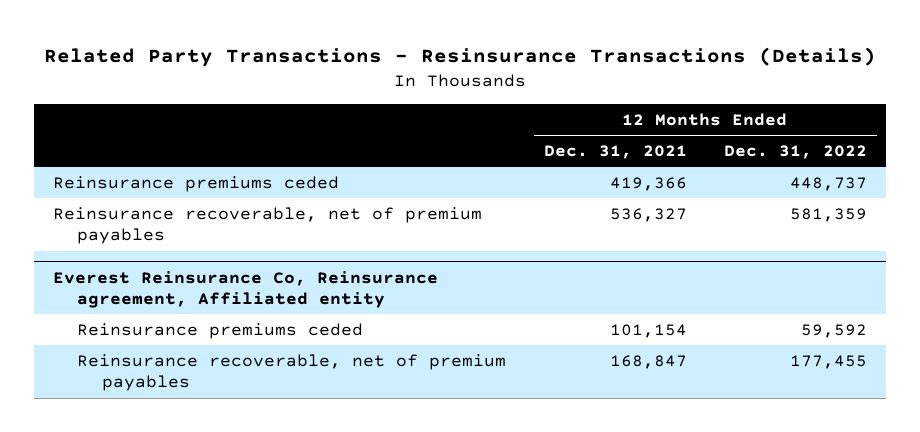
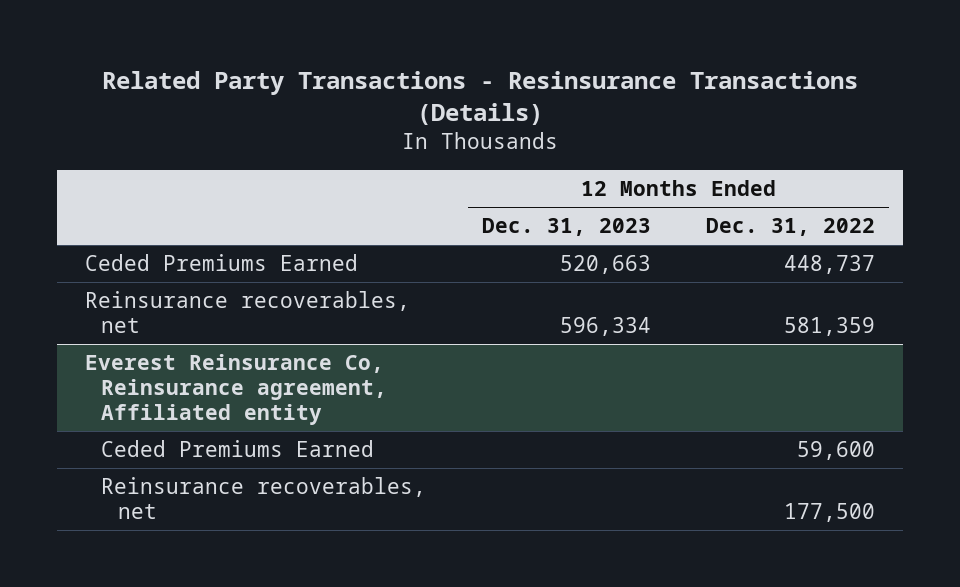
[543,145,687,160] Dec. 31, 2021 -> none
none -> [481,218,651,237] Dec. 31, 2023
[52,175,339,192] Reinsurance premiums ceded -> [84,253,358,271] Ceded Premiums Earned
[52,206,482,245] Reinsurance recoverable, net of premium payables -> [84,290,410,334] Reinsurance recoverables, net
[77,322,364,339] Reinsurance premiums ceded -> [101,439,375,457] Ceded Premiums Earned
[801,323,868,338] 59,592 -> [797,440,876,460] 59,600
[77,353,507,392] Reinsurance recoverable, net of premium payables -> [101,476,427,520] Reinsurance recoverables, net
[790,354,868,369] 177,455 -> [784,503,876,523] 177,500

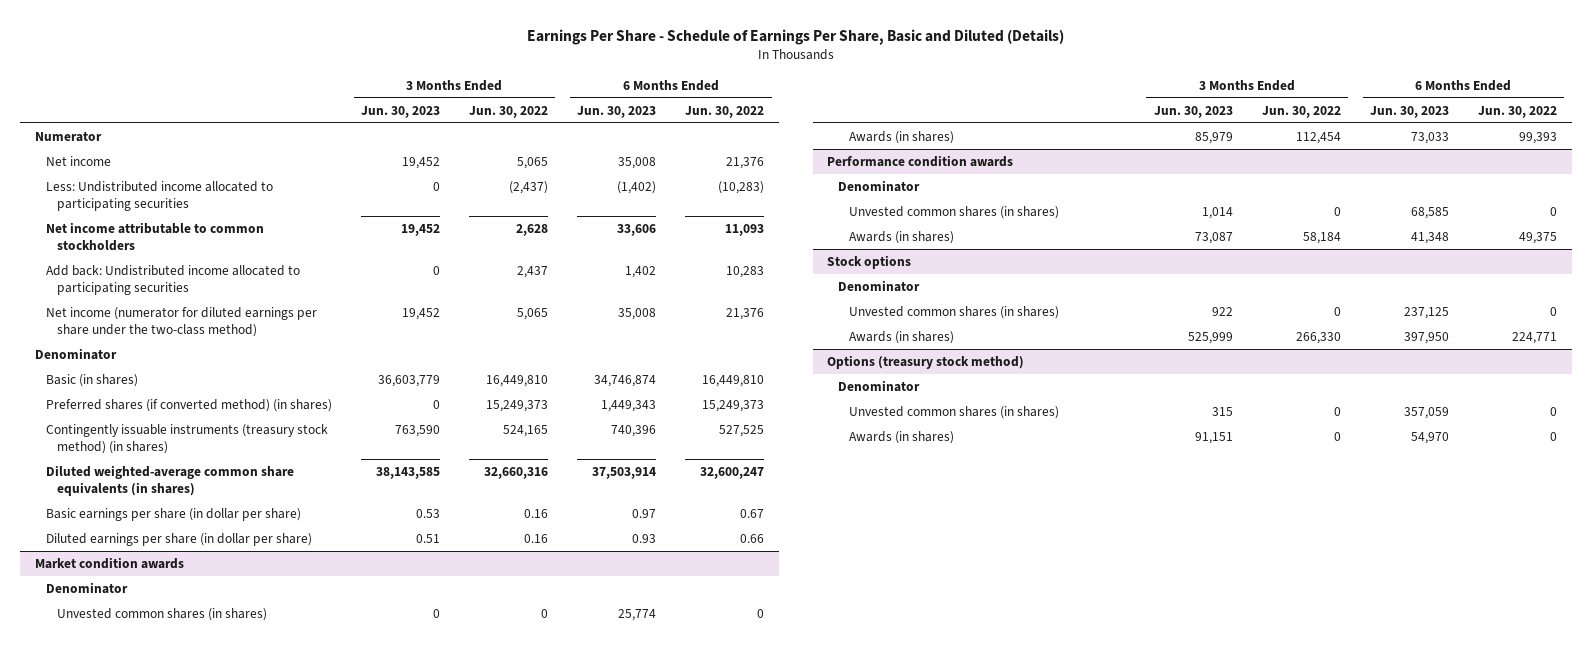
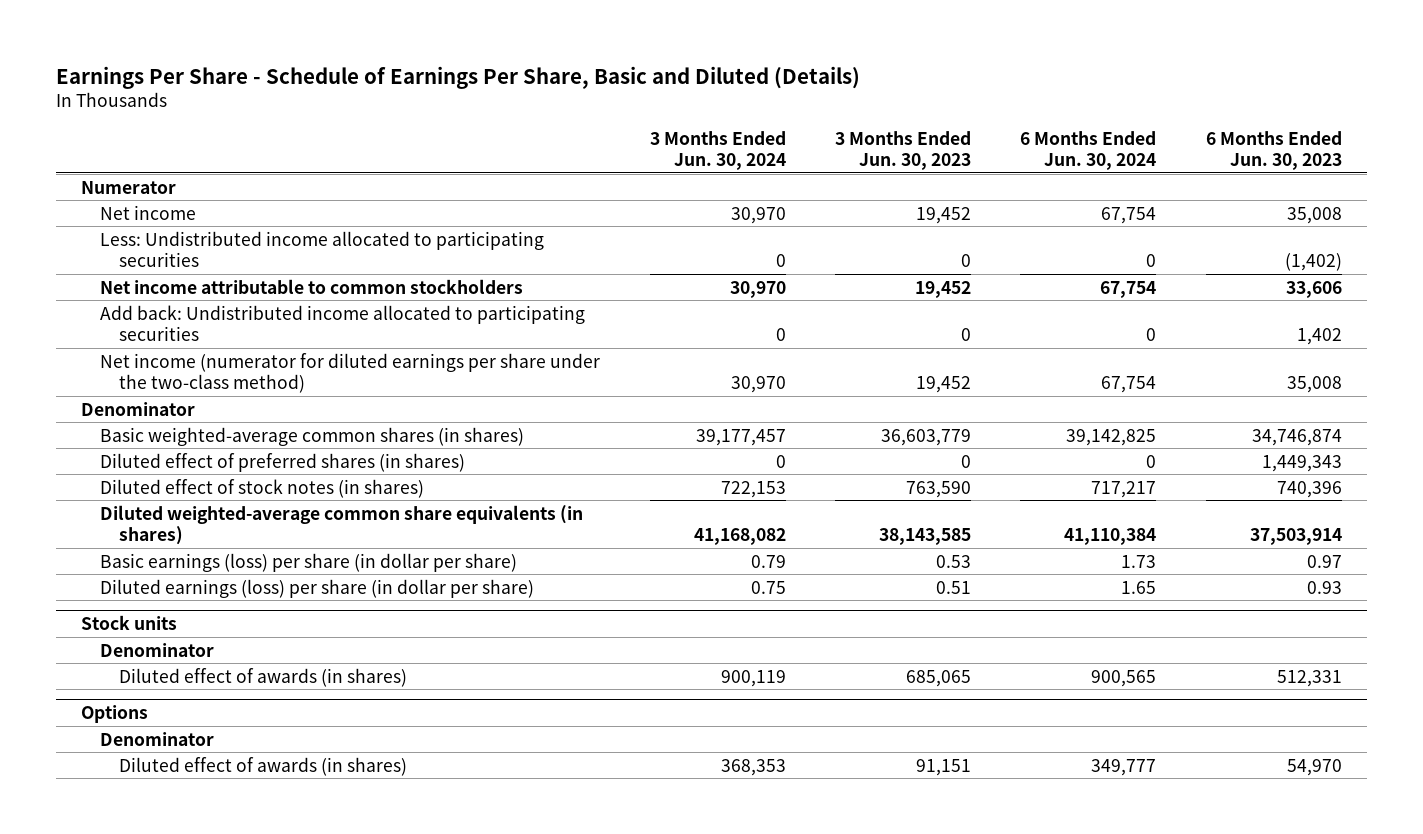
[469,105,549,118] Jun. 30, 2022 -> none
[685,105,765,118] Jun. 30, 2022 -> none
none -> [649,130,786,171] 3 Months Ended Jun. 30, 2024
none -> [1020,130,1157,171] 6 Months Ended Jun. 30, 2024
[45,373,138,387] Basic (in shares) -> [100,426,525,446] Basic weighted-average common shares (in shares)
[45,398,332,412] Preferred shares (if converted method) (in shares) -> [100,452,466,472] Diluted effect of preferred shares (in shares)
[45,423,328,454] Contingently issuable instruments (treasury stock method) (in shares) -> [100,478,425,498] Diluted effect of stock notes (in shares)
[34,556,184,569] Market condition awards -> none
[45,581,128,594] Denominator -> none
[56,607,267,621] Unvested common shares (in shares) -> none
[849,130,955,144] Awards (in shares) -> none
[827,154,1014,167] Performance condition awards -> none
[838,179,921,192] Denominator -> none
[849,205,1060,219] Unvested common shares (in shares) -> none
[849,230,955,244] Awards (in shares) -> none
[827,254,912,269] Stock options -> none
[45,507,301,521] Basic earnings per share (in dollar per share) -> [100,552,518,572] Basic earnings (loss) per share (in dollar per share)
[45,532,312,546] Diluted earnings per share (in dollar per share) -> [100,578,535,598] Diluted earnings (loss) per share (in dollar per share)
none -> [80,615,177,631] Stock units
[849,305,1060,319] Unvested common shares (in shares) -> none
[827,354,1025,369] Options (treasury stock method) -> none
[849,330,955,344] Awards (in shares) -> [119,667,408,687] Diluted effect of awards (in shares)
[1187,331,1233,344] 525,999 -> [906,669,972,687] 685,065
[1403,331,1449,344] 397,950 -> [1276,669,1342,687] 512,331
none -> [80,705,148,724] Options
[849,405,1060,419] Unvested common shares (in shares) -> none
[849,430,955,444] Awards (in shares) -> [119,756,408,776] Diluted effect of awards (in shares)

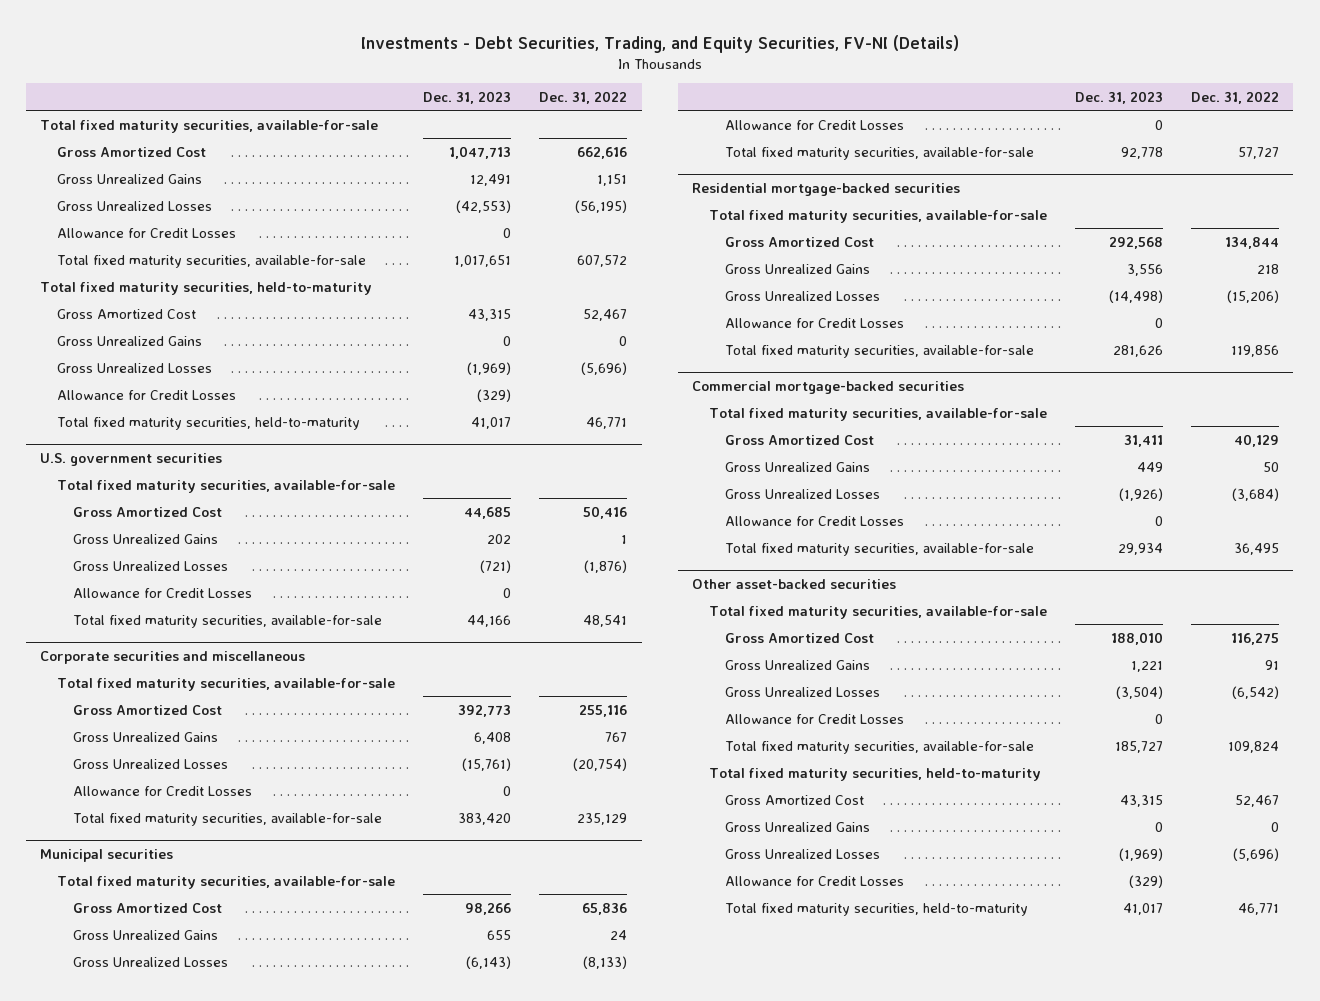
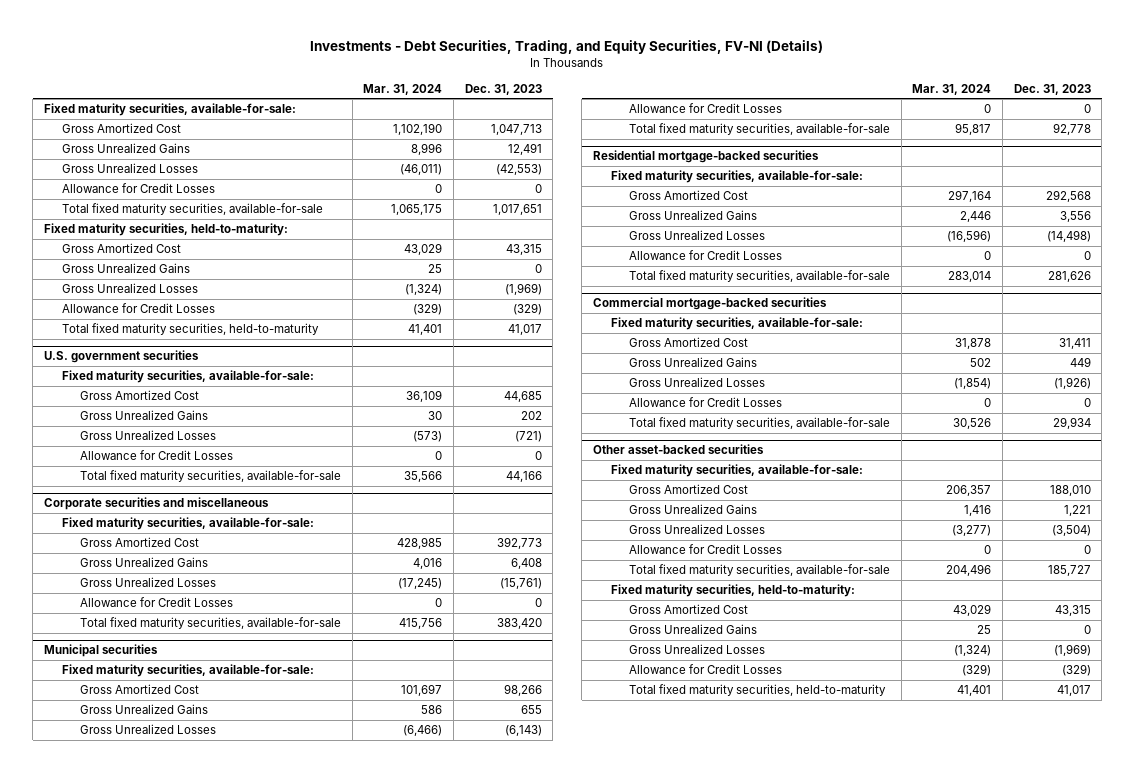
[539,90,628,104] Dec. 31, 2022 -> none
none -> [363,83,443,95] Mar. 31, 2024
[40,119,379,133] Total fixed maturity securities, available-for-sale -> [44,103,297,117] Fixed maturity securities, available-for-sale:
[40,281,373,295] Total fixed maturity securities, held-to-maturity -> [44,223,289,237] Fixed maturity securities, held-to-maturity:
[56,479,395,493] Total fixed maturity securities, available-for-sale -> [62,370,315,384] Fixed maturity securities, available-for-sale:
[56,677,395,691] Total fixed maturity securities, available-for-sale -> [62,517,315,531] Fixed maturity securities, available-for-sale:
[56,875,395,889] Total fixed maturity securities, available-for-sale -> [62,664,315,678] Fixed maturity securities, available-for-sale:
[708,209,1047,223] Total fixed maturity securities, available-for-sale -> [611,170,864,184] Fixed maturity securities, available-for-sale:
[708,407,1047,421] Total fixed maturity securities, available-for-sale -> [611,317,864,331] Fixed maturity securities, available-for-sale:
[708,605,1047,619] Total fixed maturity securities, available-for-sale -> [611,464,864,478] Fixed maturity securities, available-for-sale:
[708,767,1041,781] Total fixed maturity securities, held-to-maturity -> [611,584,856,598] Fixed maturity securities, held-to-maturity:

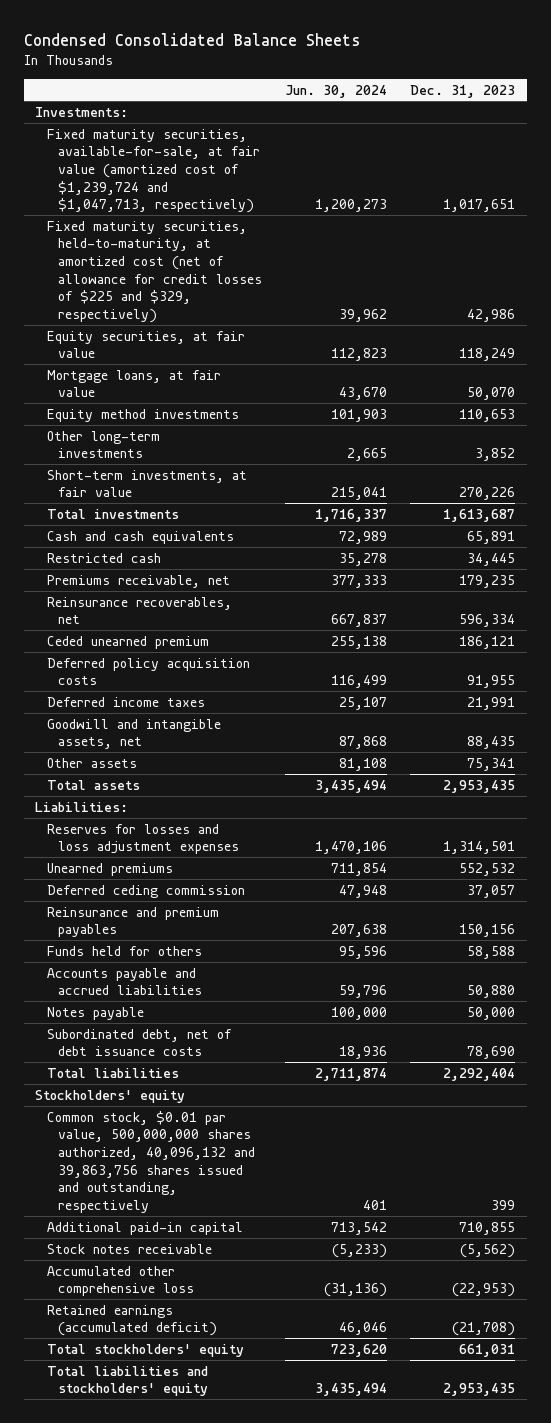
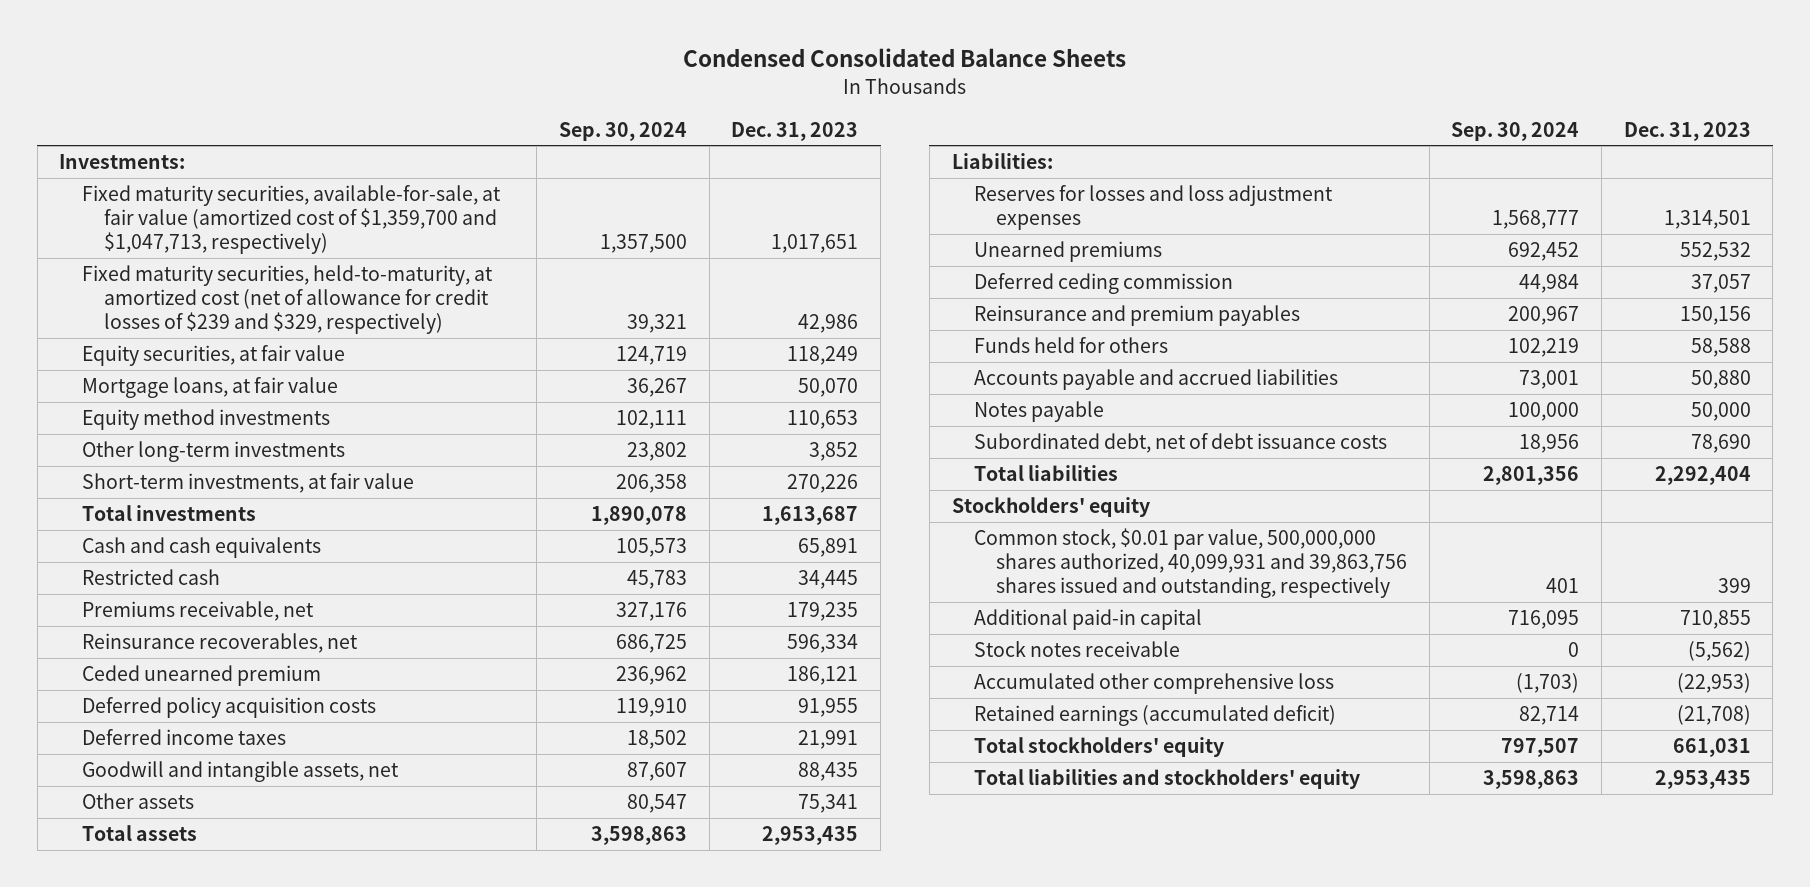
[284,84,387,98] Jun. 30, 2024 -> none
none -> [559,121,688,141] Sep. 30, 2024
[46,128,260,214] Fixed maturity securities, available-for-sale, at fair value (amortized cost of $1,239,724 and $1,047,713, respectively) -> [81,185,501,254] Fixed maturity securities, available-for-sale, at fair value (amortized cost of $1,359,700 and $1,047,713, respectively)
[46,220,262,323] Fixed maturity securities, held-to-maturity, at amortized cost (net of allowance for credit losses of $225 and $329, respectively) -> [81,265,493,334] Fixed maturity securities, held-to-maturity, at amortized cost (net of allowance for credit losses of $239 and $329, respectively)
[46,1110,255,1213] Common stock, $0.01 par value, 500,000,000 shares authorized, 40,096,132 and 39,863,756 shares issued and outstanding, respectively -> [973,528,1407,598] Common stock, $0.01 par value, 500,000,000 shares authorized, 40,099,931 and 39,863,756 shares issued and outstanding, respectively

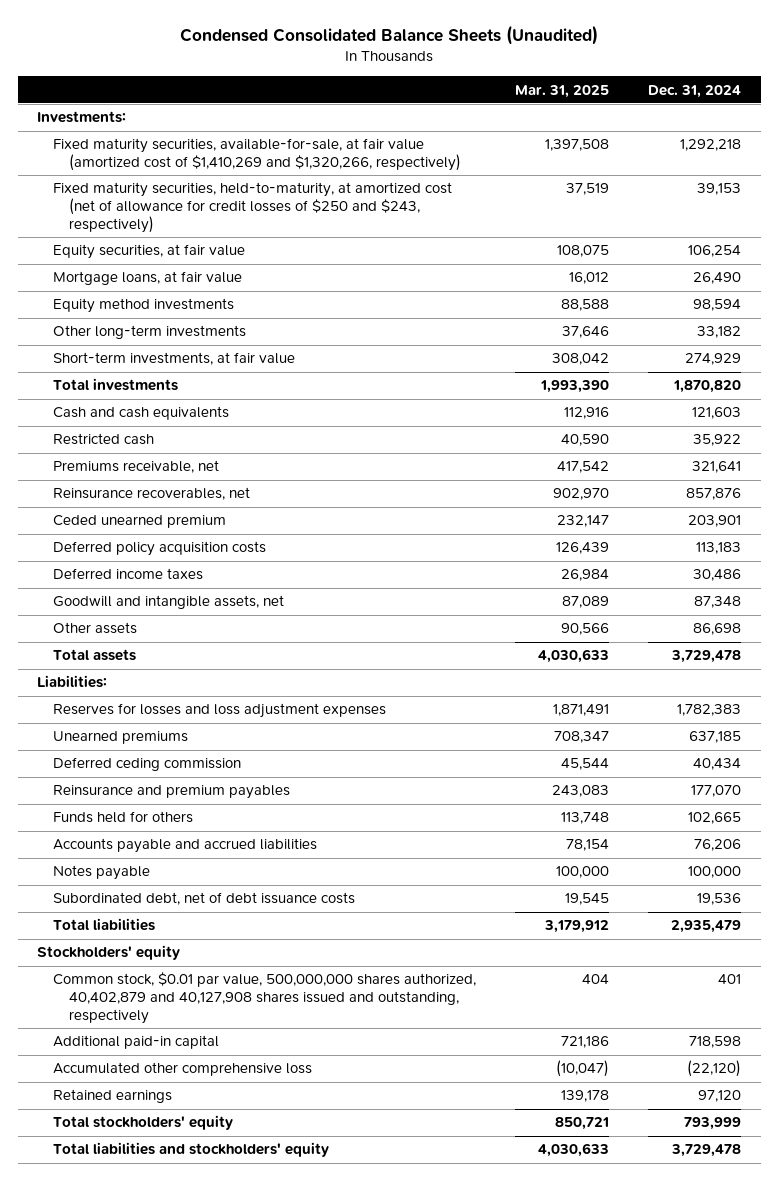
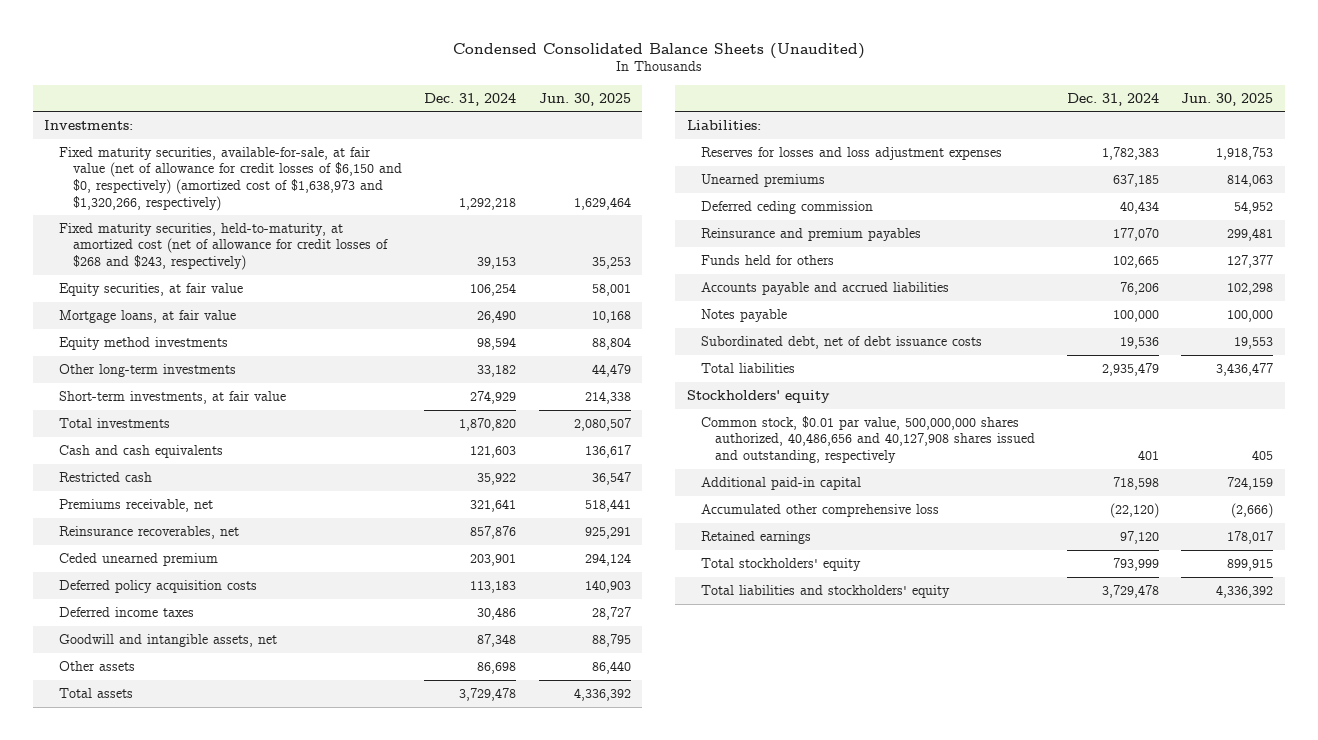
[515,84,610,98] Mar. 31, 2025 -> none
none -> [539,92,632,106] Jun. 30, 2025
[53,138,461,171] Fixed maturity securities, available-for-sale, at fair value (amortized cost of $1,410,269 and $1,320,266, respectively) -> [58,146,402,211] Fixed maturity securities, available-for-sale, at fair value (net of allowance for credit losses of $6,150 and $0, respectively) (amortized cost of $1,638,973 and $1,320,266, respectively)
[53,182,453,233] Fixed maturity securities, held-to-maturity, at amortized cost (net of allowance for credit losses of $250 and $243, respectively) -> [58,222,388,270] Fixed maturity securities, held-to-maturity, at amortized cost (net of allowance for credit losses of $268 and $243, respectively)
[53,972,477,1024] Common stock, $0.01 par value, 500,000,000 shares authorized, 40,402,879 and 40,127,908 shares issued and outstanding, respectively -> [700,415,1036,463] Common stock, $0.01 par value, 500,000,000 shares authorized, 40,486,656 and 40,127,908 shares issued and outstanding, respectively

